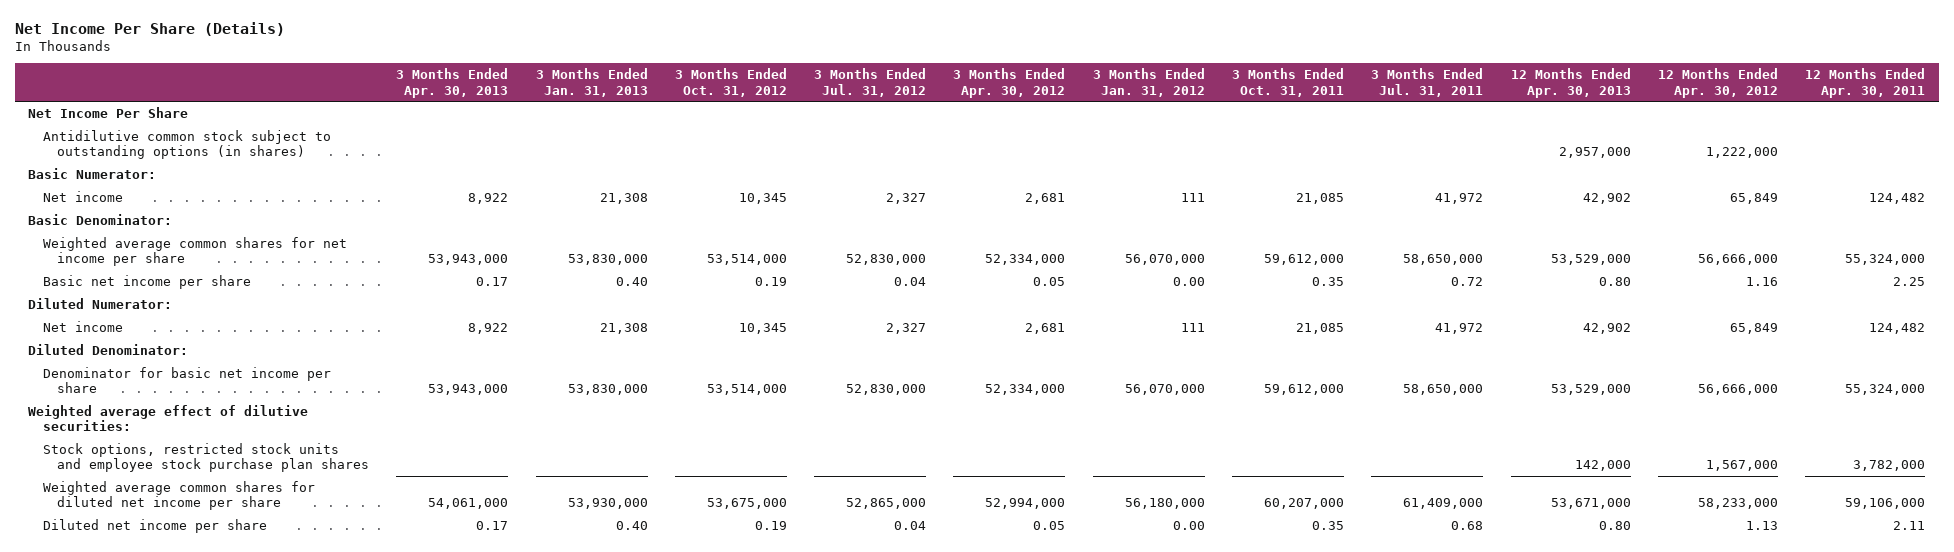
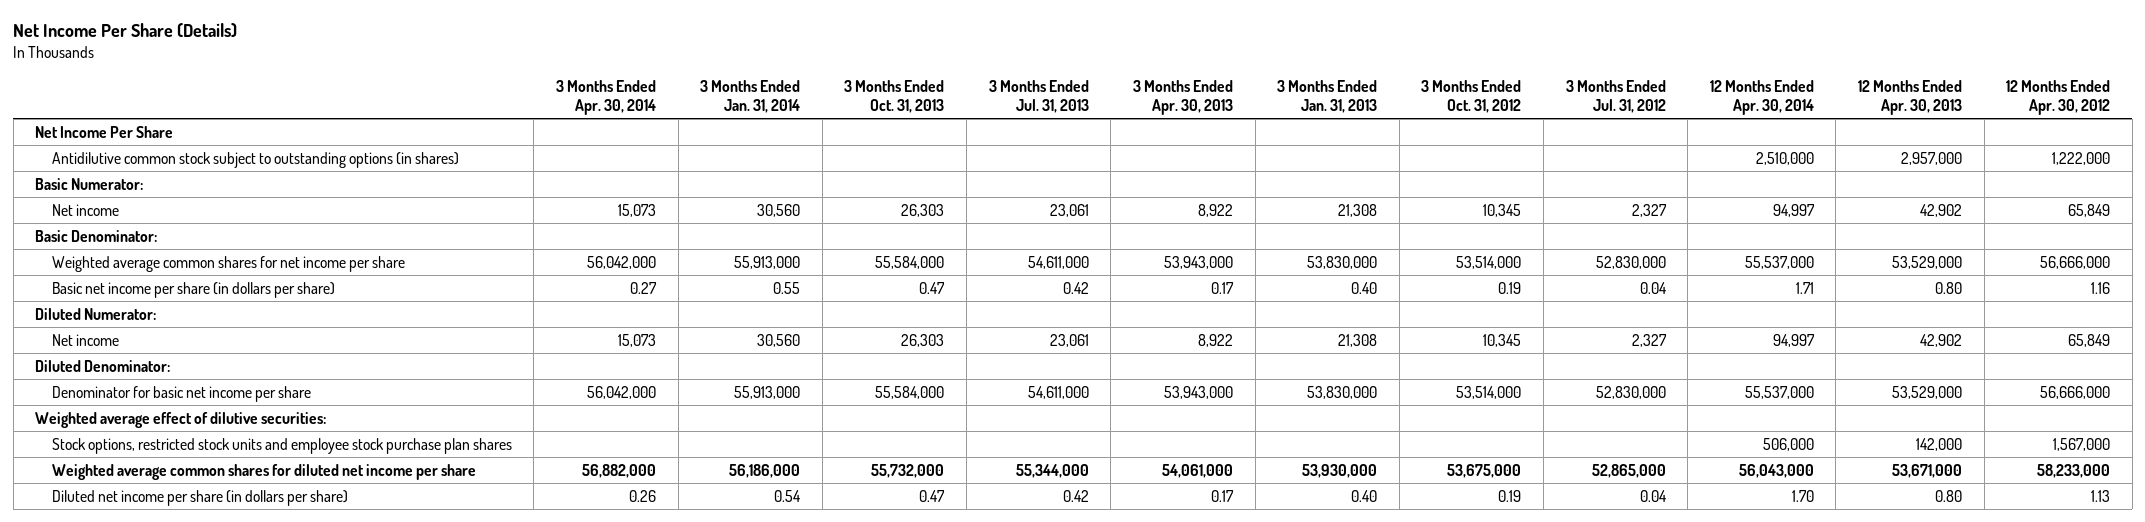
[953,68,1066,98] 3 Months Ended Apr. 30, 2012 -> none
[1092,68,1205,97] 3 Months Ended Jan. 31, 2012 -> none
[1232,68,1345,97] 3 Months Ended Oct. 31, 2011 -> none
[1371,68,1484,97] 3 Months Ended Jul. 31, 2011 -> none
[1805,68,1926,98] 12 Months Ended Apr. 30, 2011 -> none
none -> [556,79,657,115] 3 Months Ended Apr. 30, 2014
none -> [700,79,801,113] 3 Months Ended Jan. 31, 2014
none -> [844,79,945,113] 3 Months Ended Oct. 31, 2013
none -> [988,79,1089,113] 3 Months Ended Jul. 31, 2013
none -> [1709,79,1814,115] 12 Months Ended Apr. 30, 2014
[42,274,251,289] Basic net income per share -> [51,281,335,298] Basic net income per share (in dollars per share)
[42,518,267,533] Diluted net income per share -> [51,489,348,506] Diluted net income per share (in dollars per share)

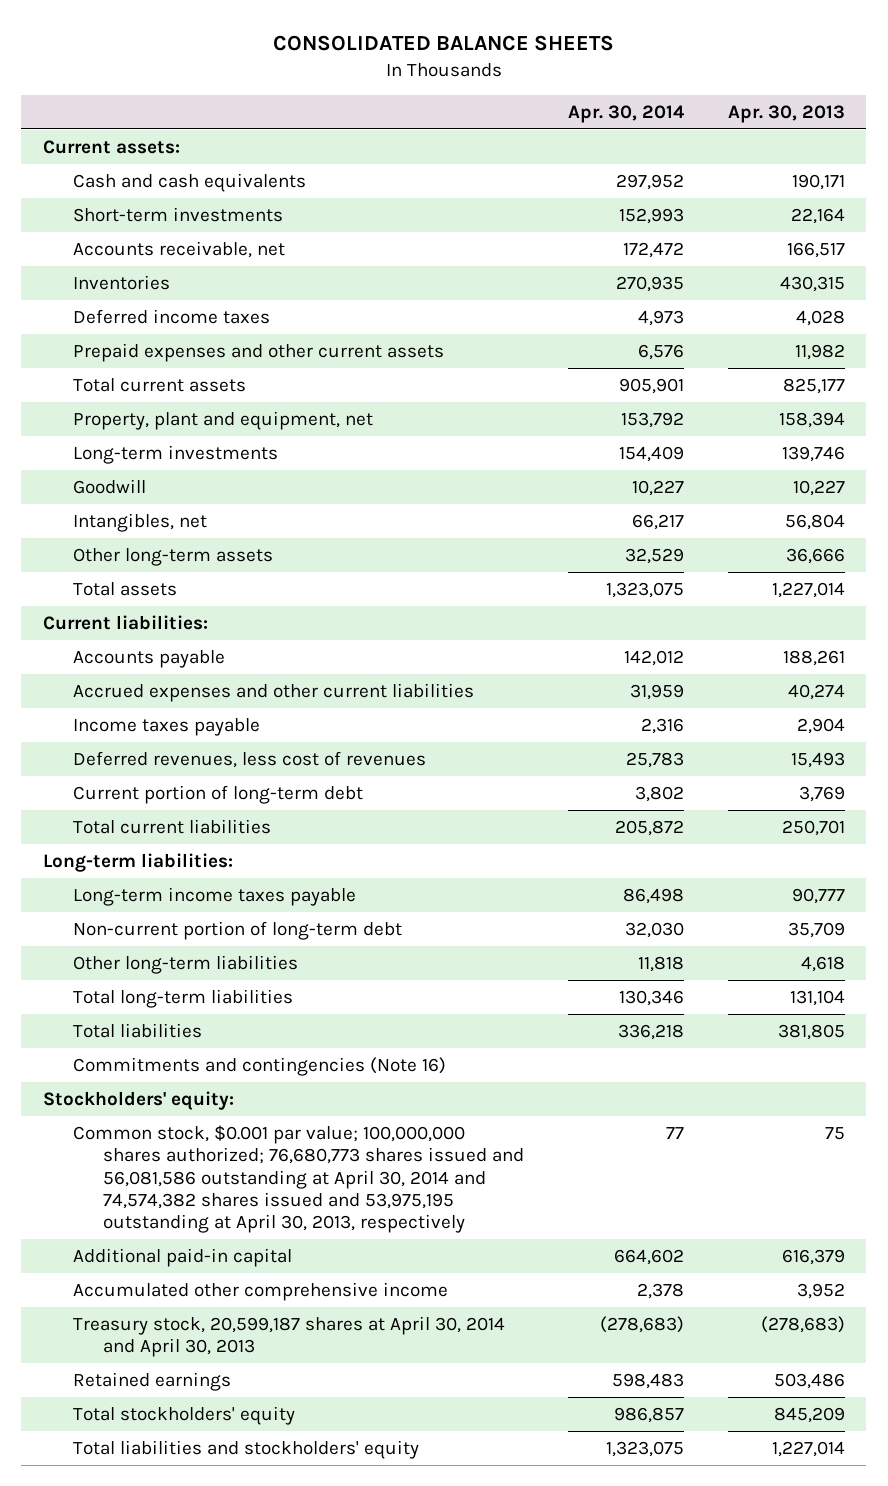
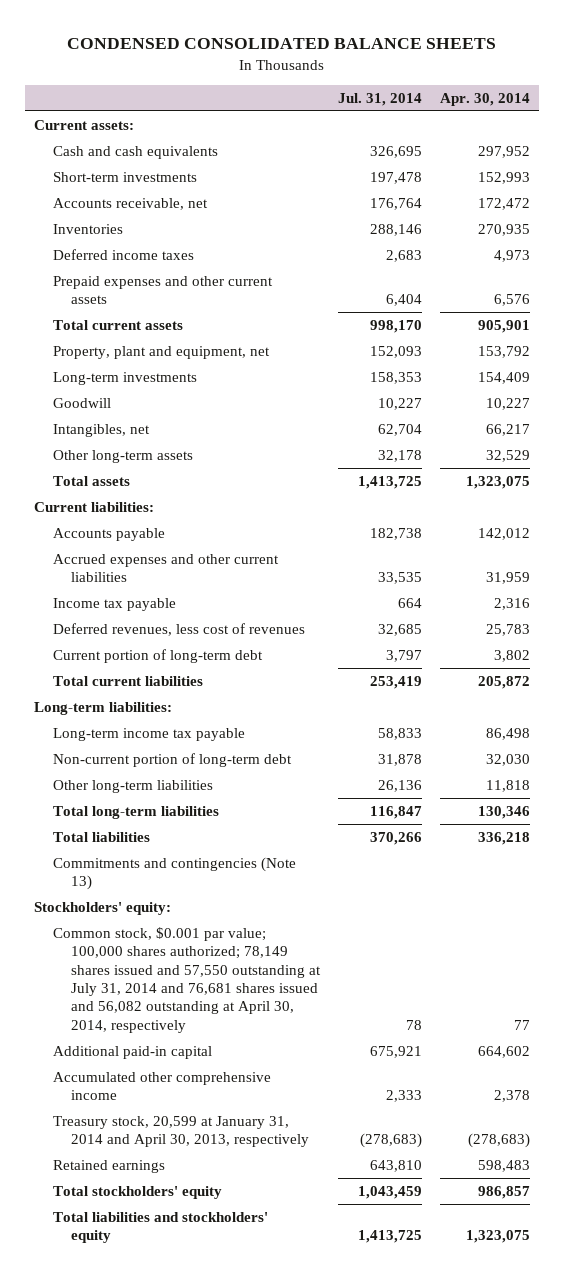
[272,35,614,52] CONSOLIDATED BALANCE SHEETS -> [67,37,497,49] CONDENSED CONSOLIDATED BALANCE SHEETS
[727,104,845,123] Apr. 30, 2013 -> none
none -> [338,92,423,106] Jul. 31, 2014
[73,717,261,736] Income taxes payable -> [52,597,176,611] Income tax payable
[73,886,357,906] Long-term income taxes payable -> [52,727,245,741] Long-term income tax payable
[73,1056,447,1076] Commitments and contingencies (Note 16) -> [52,856,296,891] Commitments and contingencies (Note 13)
[73,1124,525,1234] Common stock, $0.001 par value; 100,000,000 shares authorized; 76,680,773 shares issued and 56,081,586 outstanding at April 30, 2014 and 74,574,382 shares issued and 53,975,195 outstanding at April 30, 2013, respectively -> [52,926,322,1033] Common stock, $0.001 par value; 100,000 shares authorized; 78,149 shares issued and 57,550 outstanding at July 31, 2014 and 76,681 shares issued and 56,082 outstanding at April 30, 2014, respectively
[73,1315,506,1358] Treasury stock, 20,599,187 shares at April 30, 2014 and April 30, 2013 -> [52,1115,310,1148] Treasury stock, 20,599 at January 31, 2014 and April 30, 2013, respectively

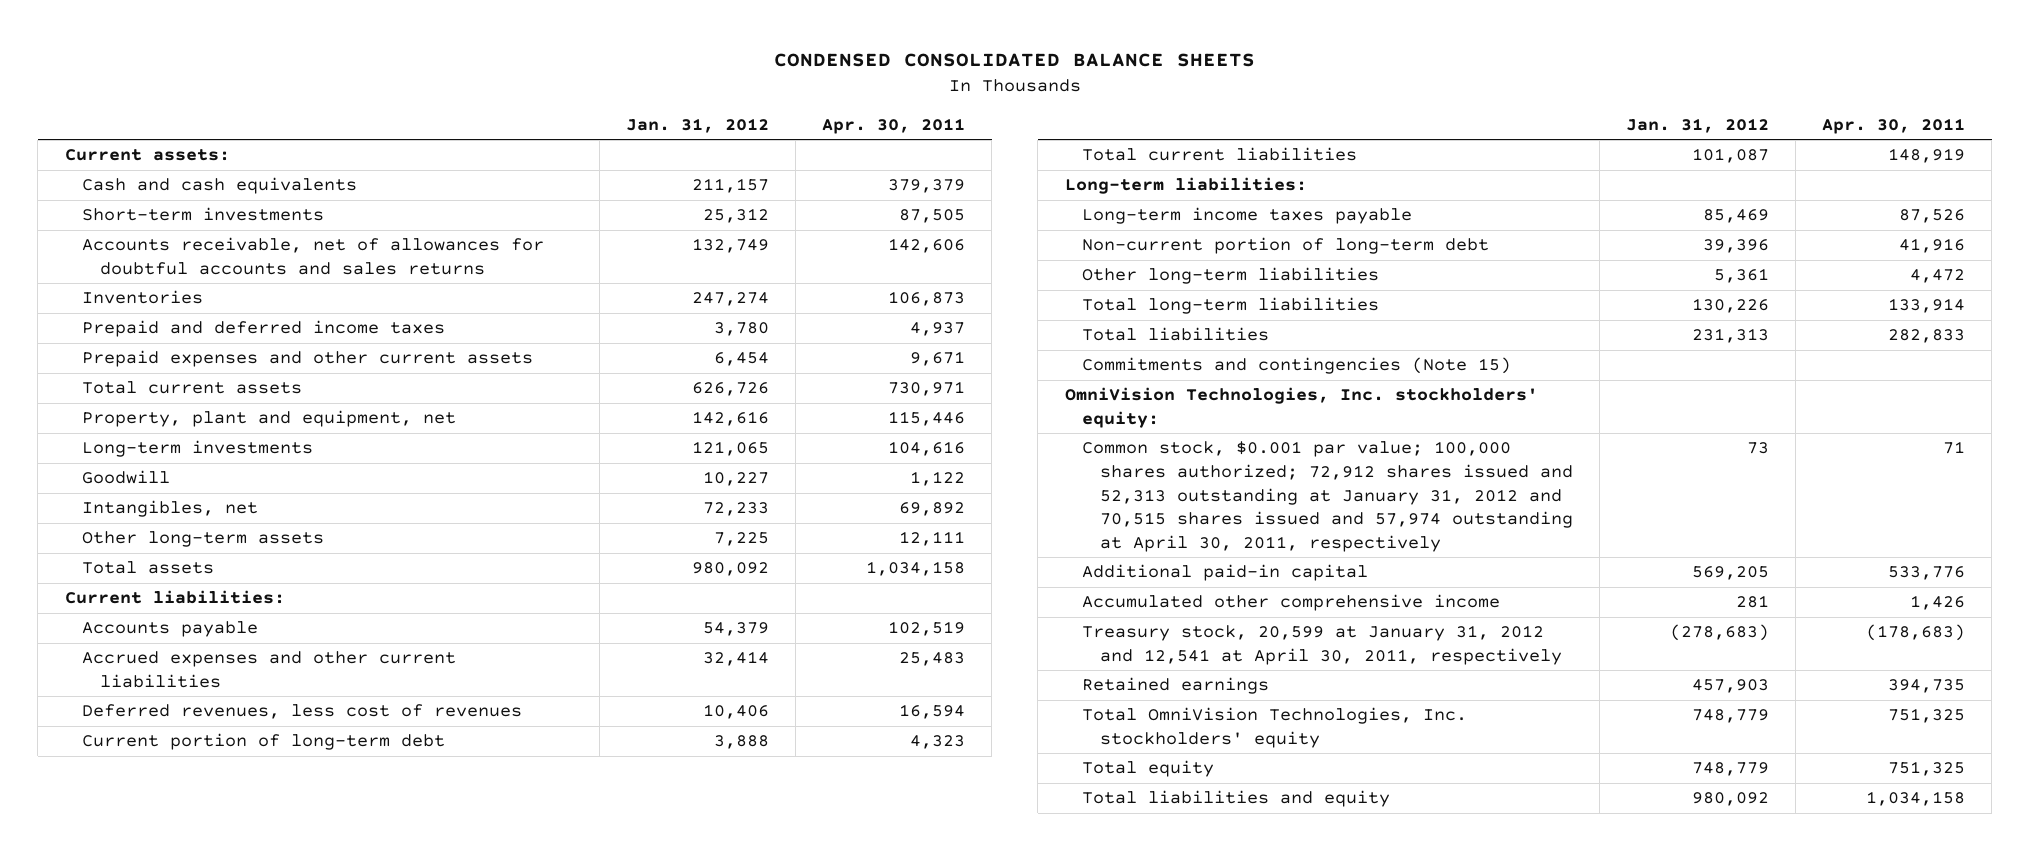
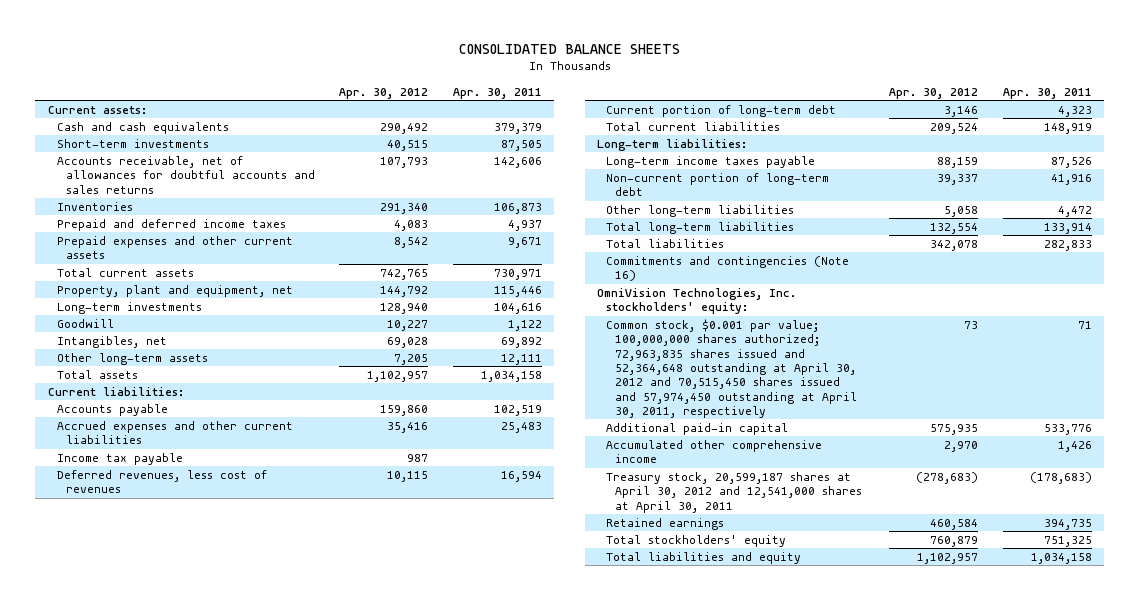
[773,53,1255,68] CONDENSED CONSOLIDATED BALANCE SHEETS -> [458,44,680,55] CONSOLIDATED BALANCE SHEETS
[625,117,769,133] Jan. 31, 2012 -> none
none -> [339,87,429,99] Apr. 30, 2012
none -> [56,452,183,465] Income tax payable
[1082,357,1512,375] Commitments and contingencies (Note 15) -> [606,255,850,282] Commitments and contingencies (Note 16)
[1082,441,1573,552] Common stock, $0.001 par value; 100,000 shares authorized; 72,912 shares issued and 52,313 outstanding at January 31, 2012 and 70,515 shares issued and 57,974 outstanding at April 30, 2011, respectively -> [606,318,858,418] Common stock, $0.001 par value; 100,000,000 shares authorized; 72,963,835 shares issued and 52,364,648 outstanding at April 30, 2012 and 70,515,450 shares issued and 57,974,450 outstanding at April 30, 2011, respectively
[1082,625,1562,665] Treasury stock, 20,599 at January 31, 2012 and 12,541 at April 30, 2011, respectively -> [606,471,863,513] Treasury stock, 20,599,187 shares at April 30, 2012 and 12,541,000 shares at April 30, 2011
[1082,760,1215,778] Total equity -> none
[1082,707,1468,748] Total OmniVision Technologies, Inc. stockholders' equity -> [606,534,787,547] Total stockholders' equity

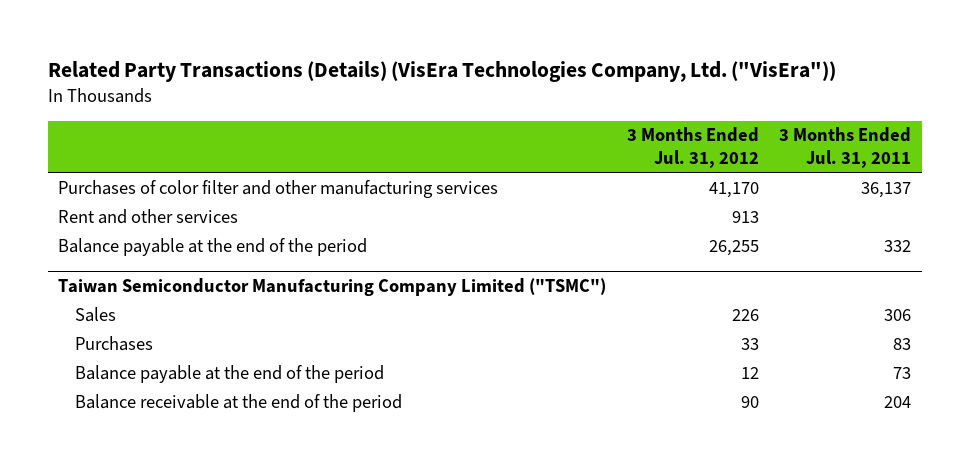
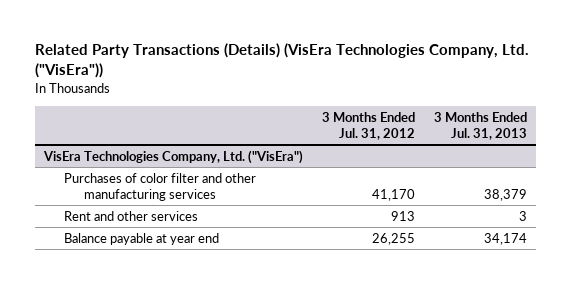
[779,127,912,168] 3 Months Ended Jul. 31, 2011 -> none
none -> [433,111,527,141] 3 Months Ended Jul. 31, 2013
none -> [43,149,304,164] VisEra Technologies Company, Ltd. ("VisEra")
[58,277,607,296] Taiwan Semiconductor Manufacturing Company Limited ("TSMC") -> none
[75,306,117,322] Sales -> none
[75,335,154,351] Purchases -> none
[75,364,385,383] Balance payable at the end of the period -> none
[75,393,403,412] Balance receivable at the end of the period -> none
[58,237,368,256] Balance payable at the end of the period -> [64,232,220,245] Balance payable at year end

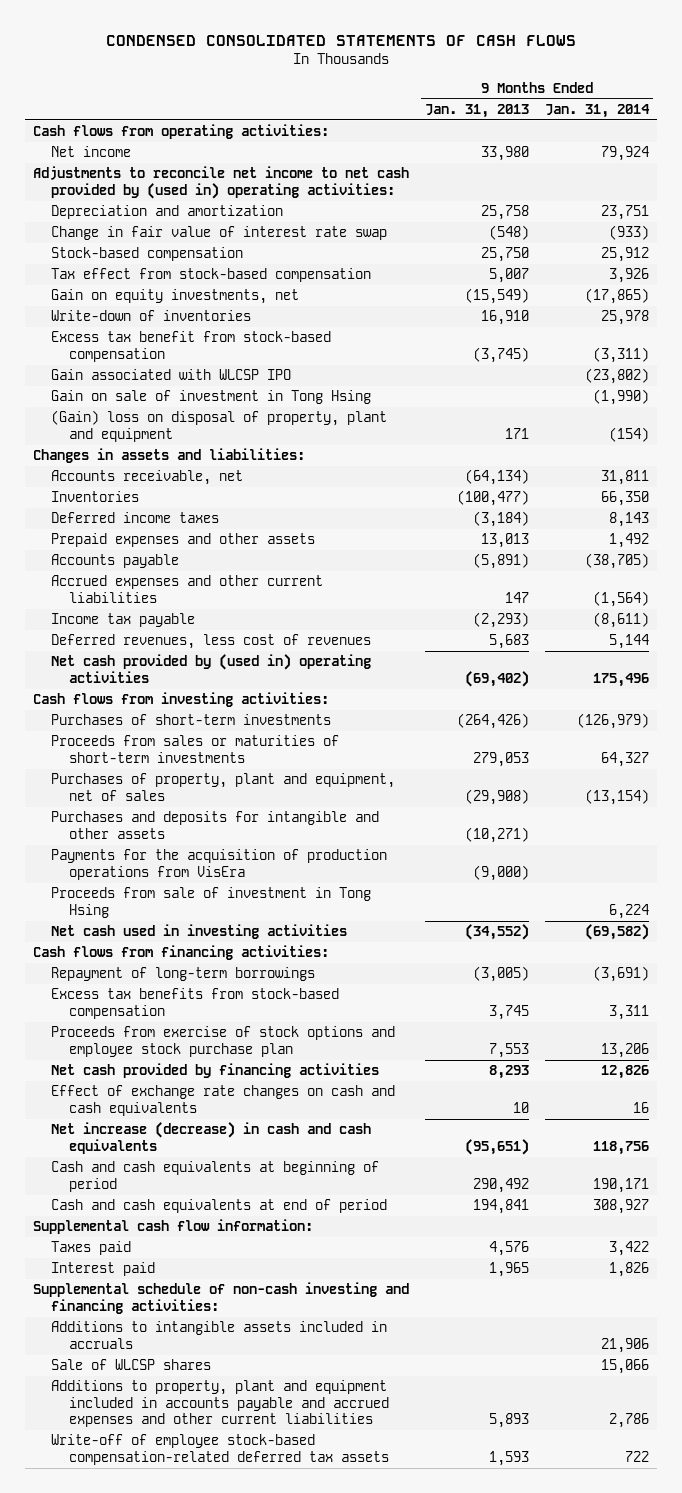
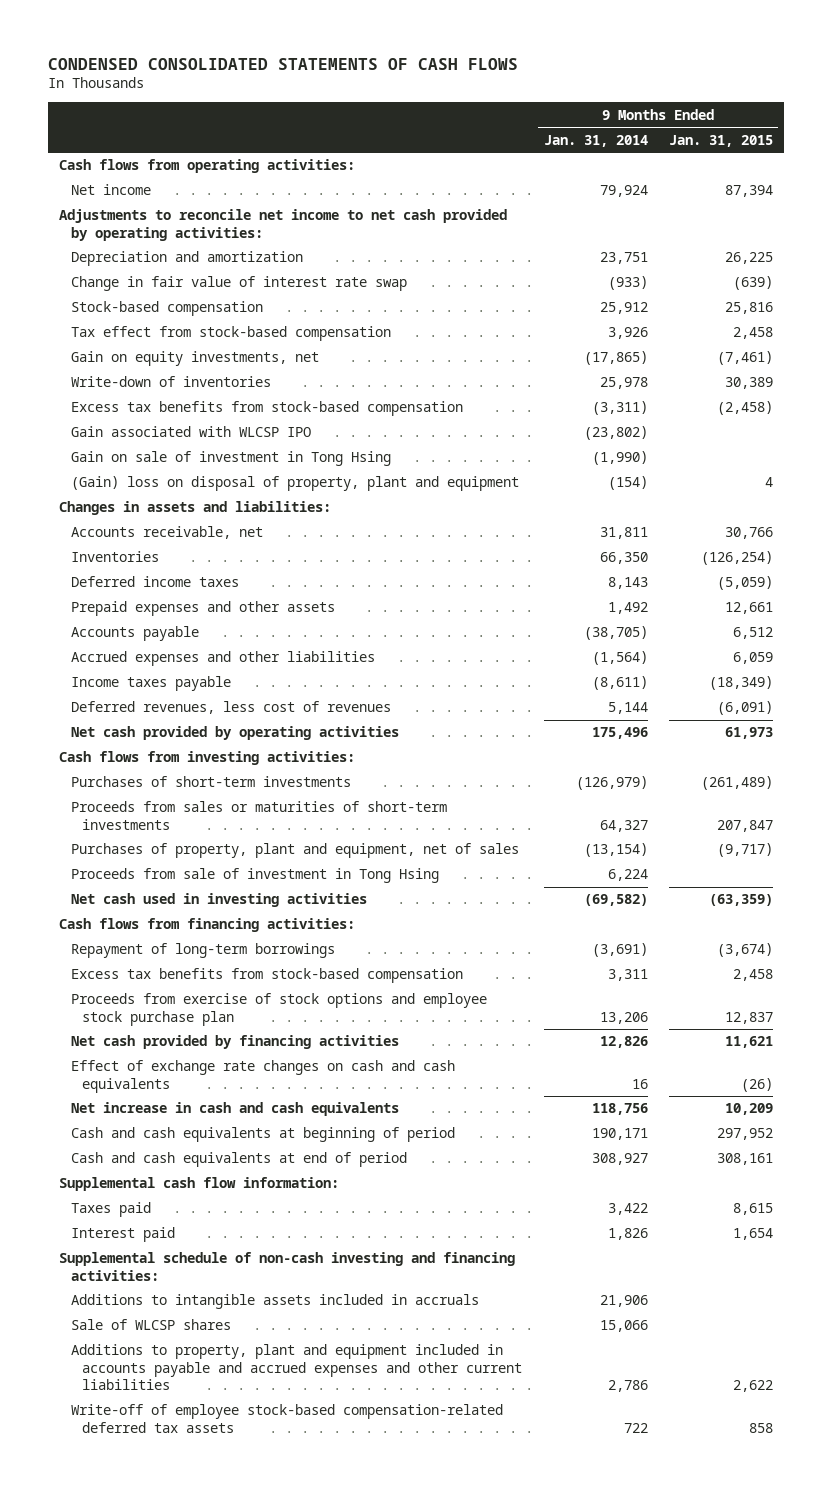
[425,103,530,118] Jan. 31, 2013 -> none
none -> [669,134,774,147] Jan. 31, 2015
[33,166,410,199] Adjustments to reconcile net income to net cash provided by (used in) operating activities: -> [58,209,507,241] Adjustments to reconcile net income to net cash provided by operating activities:
[51,331,332,362] Excess tax benefit from stock-based compensation -> [70,401,463,417] Excess tax benefits from stock-based compensation
[51,575,324,603] Accrued expenses and other current liabilities -> [70,651,375,667] Accrued expenses and other liabilities
[51,613,196,628] Income tax payable -> [70,676,231,692] Income taxes payable
[51,654,372,683] Net cash provided by (used in) operating activities -> [70,726,399,741] Net cash provided by operating activities
[51,811,380,839] Purchases and deposits for intangible and other assets -> none
[51,849,388,880] Payments for the acquisition of production operations from VisEra -> none
[51,1122,372,1154] Net increase (decrease) in cash and cash equivalents -> [70,1102,399,1117] Net increase in cash and cash equivalents

